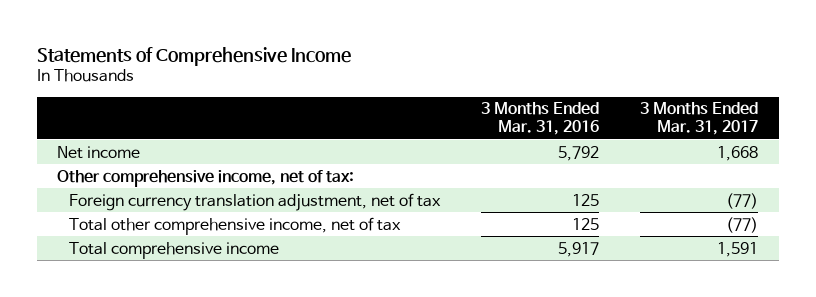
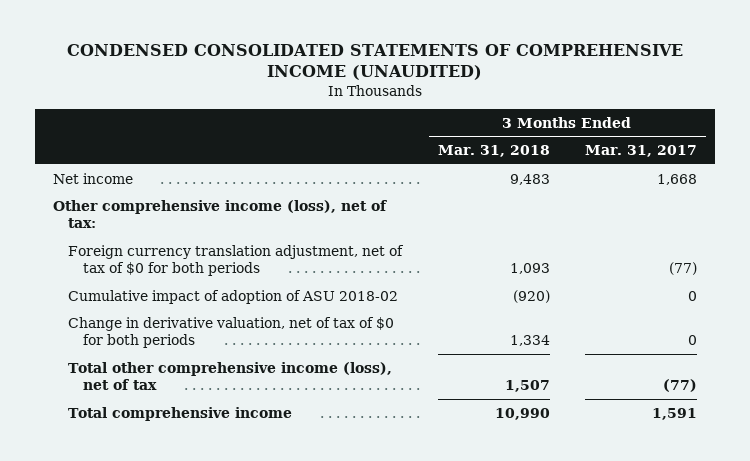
[36,46,351,66] Statements of Comprehensive Income -> [66,44,683,81] CONDENSED CONSOLIDATED STATEMENTS OF COMPREHENSIVE INCOME (UNAUDITED)
[480,102,599,136] 3 Months Ended Mar. 31, 2016 -> none
none -> [437,145,550,158] Mar. 31, 2018
[57,169,355,187] Other comprehensive income, net of tax: -> [52,199,387,229] Other comprehensive income (loss), net of tax:
[68,192,441,211] Foreign currency translation adjustment, net of tax -> [68,244,405,277] Foreign currency translation adjustment, net of tax of $0 for both periods
none -> [68,289,399,304] Cumulative impact of adoption of ASU 2018-02
none -> [68,316,395,349] Change in derivative valuation, net of tax of $0 for both periods
[68,216,401,235] Total other comprehensive income, net of tax -> [68,361,393,391] Total other comprehensive income (loss), net of tax

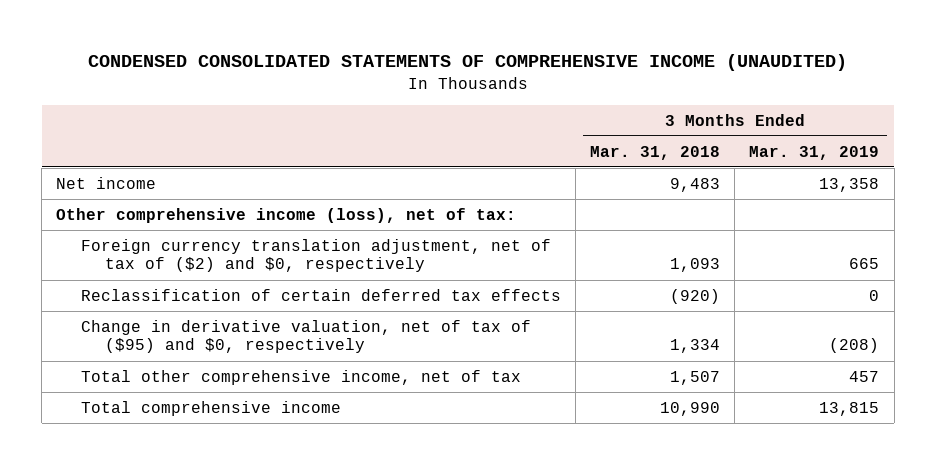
[585,145,698,158] Mar. 31, 2017 -> none
none -> [749,145,880,160] Mar. 31, 2019
[68,289,399,304] Cumulative impact of adoption of ASU 2018-02 -> none
[68,244,405,277] Foreign currency translation adjustment, net of tax of $0 for both periods -> [80,238,551,273] Foreign currency translation adjustment, net of tax of ($2) and $0, respectively
none -> [80,288,561,301] Reclassification of certain deferred tax effects
[68,316,395,349] Change in derivative valuation, net of tax of $0 for both periods -> [80,319,531,354] Change in derivative valuation, net of tax of ($95) and $0, respectively
[68,361,393,391] Total other comprehensive income (loss), net of tax -> [80,369,521,385] Total other comprehensive income, net of tax

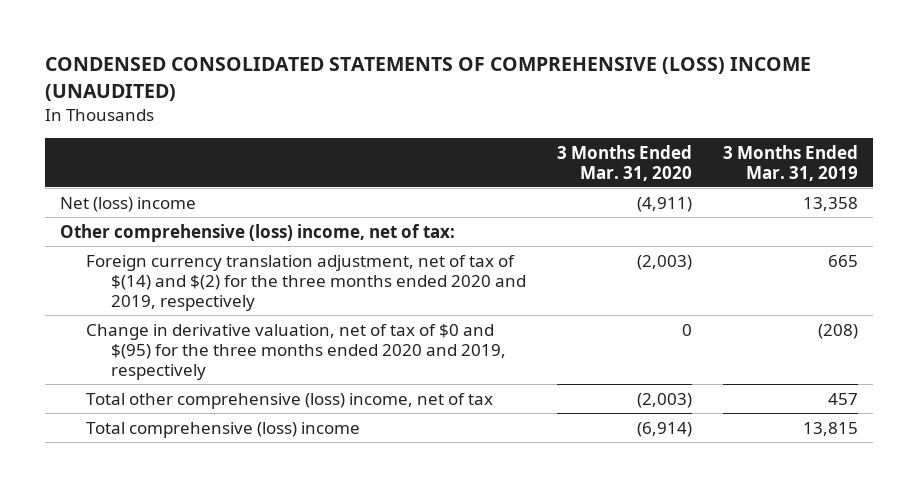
[87,53,847,71] CONDENSED CONSOLIDATED STATEMENTS OF COMPREHENSIVE INCOME (UNAUDITED) -> [44,57,811,101] CONDENSED CONSOLIDATED STATEMENTS OF COMPREHENSIVE (LOSS) INCOME (UNAUDITED)
[590,145,721,160] Mar. 31, 2018 -> none
none -> [557,144,693,181] 3 Months Ended Mar. 31, 2020
[80,288,561,301] Reclassification of certain deferred tax effects -> none
[56,176,157,189] Net income -> [60,196,197,212] Net (loss) income
[56,207,517,223] Other comprehensive income (loss), net of tax: -> [60,223,456,242] Other comprehensive (loss) income, net of tax:
[80,238,551,273] Foreign currency translation adjustment, net of tax of ($2) and $0, respectively -> [85,254,527,311] Foreign currency translation adjustment, net of tax of $(14) and $(2) for the three months ended 2020 and 2019, respectively
[80,319,531,354] Change in derivative valuation, net of tax of ($95) and $0, respectively -> [85,323,507,380] Change in derivative valuation, net of tax of $0 and $(95) for the three months ended 2020 and 2019, respectively
[80,369,521,385] Total other comprehensive income, net of tax -> [85,392,493,409] Total other comprehensive (loss) income, net of tax
[80,400,341,416] Total comprehensive income -> [85,421,360,438] Total comprehensive (loss) income

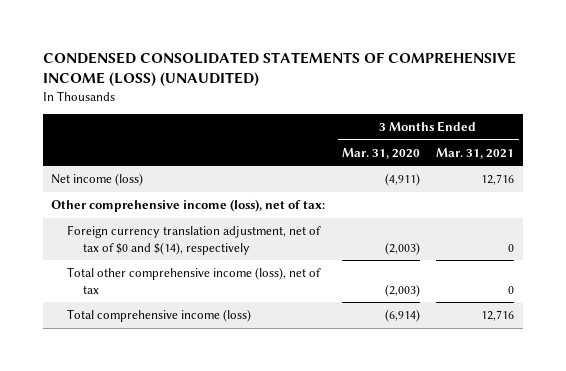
[44,57,811,101] CONDENSED CONSOLIDATED STATEMENTS OF COMPREHENSIVE (LOSS) INCOME (UNAUDITED) -> [42,51,516,88] CONDENSED CONSOLIDATED STATEMENTS OF COMPREHENSIVE INCOME (LOSS) (UNAUDITED)
[722,144,858,181] 3 Months Ended Mar. 31, 2019 -> none
none -> [436,147,515,159] Mar. 31, 2021
[85,323,507,380] Change in derivative valuation, net of tax of $0 and $(95) for the three months ended 2020 and 2019, respectively -> none
[60,196,197,212] Net (loss) income -> [51,173,144,187] Net income (loss)
[60,223,456,242] Other comprehensive (loss) income, net of tax: -> [51,199,326,213] Other comprehensive income (loss), net of tax:
[85,254,527,311] Foreign currency translation adjustment, net of tax of $(14) and $(2) for the three months ended 2020 and 2019, respectively -> [67,225,322,255] Foreign currency translation adjustment, net of tax of $0 and $(14), respectively
[85,392,493,409] Total other comprehensive (loss) income, net of tax -> [67,267,322,294] Total other comprehensive income (loss), net of tax
[85,421,360,438] Total comprehensive (loss) income -> [67,309,252,323] Total comprehensive income (loss)

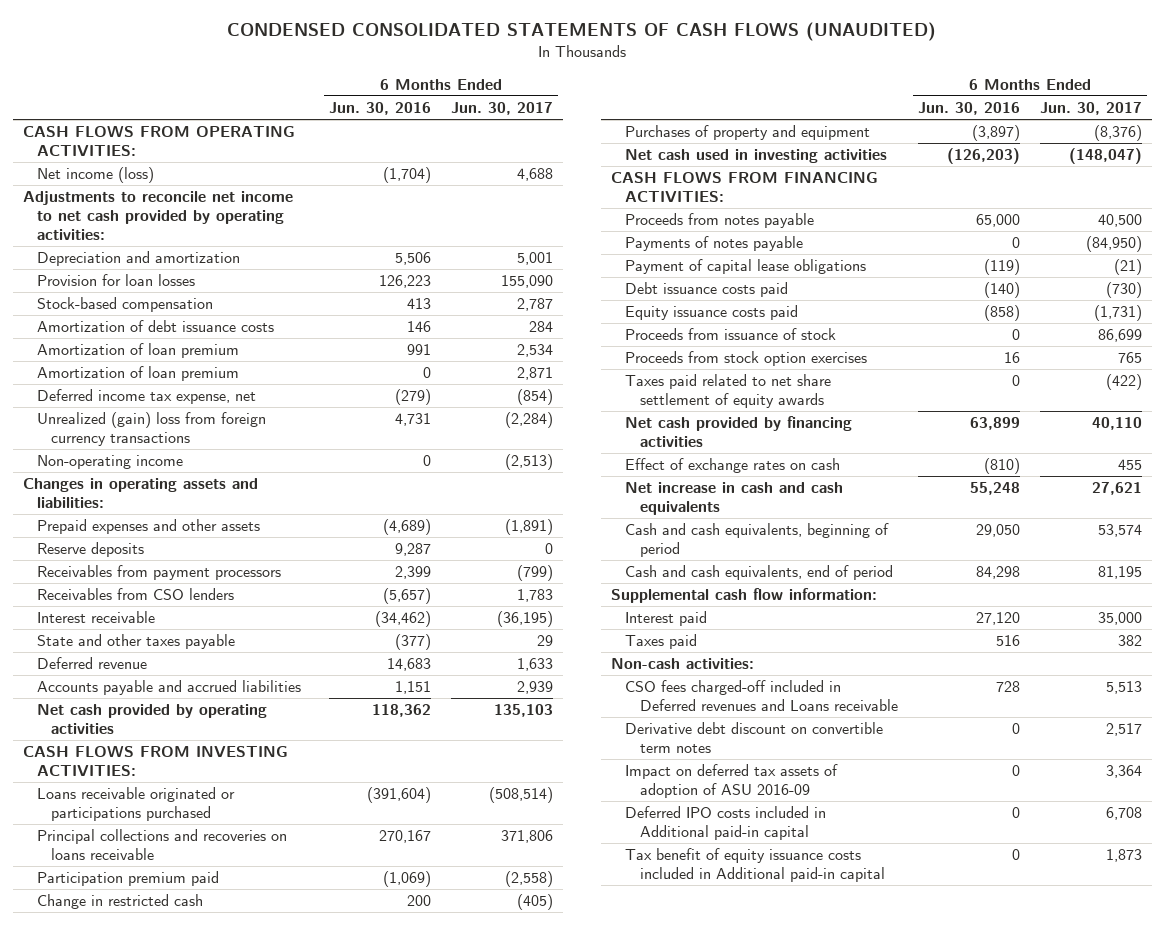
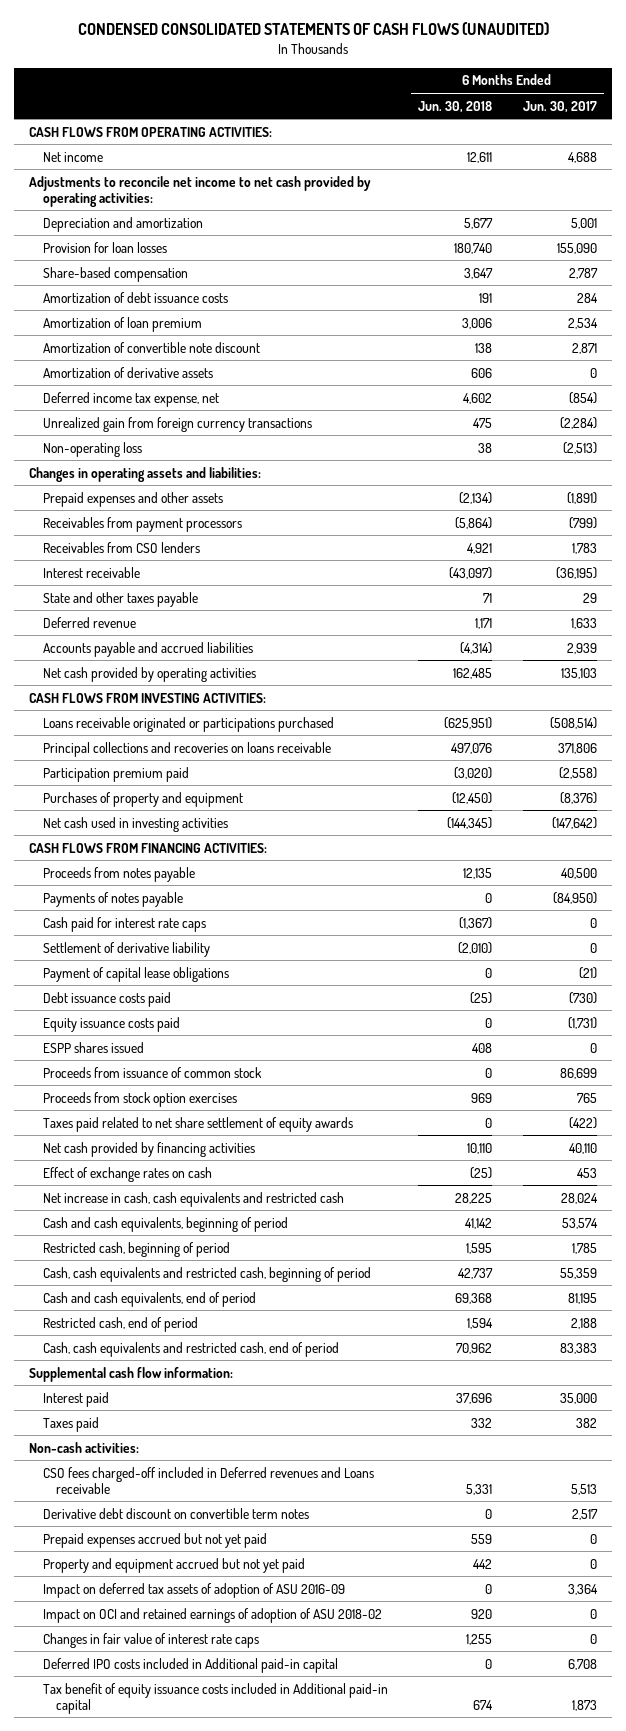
[329,101,432,115] Jun. 30, 2016 -> none
none -> [418,100,493,113] Jun. 30, 2018
[36,167,154,184] Net income (loss) -> [42,151,103,162] Net income
[36,297,213,313] Stock-based compensation -> [42,266,188,282] Share-based compensation
[36,366,239,382] Amortization of loan premium -> [42,341,260,353] Amortization of convertible note discount
none -> [42,366,213,378] Amortization of derivative assets
[36,412,266,446] Unrealized (gain) loss from foreign currency transactions -> [42,416,312,432] Unrealized gain from foreign currency transactions
[36,455,183,470] Non-operating income -> [42,441,142,457] Non-operating loss
[36,542,144,558] Reserve deposits -> none
[36,894,203,910] Change in restricted cash -> none
[1068,148,1142,165] (148,047) -> [551,816,597,829] (147,642)
none -> [42,916,206,932] Cash paid for interest rate caps
none -> [42,941,210,957] Settlement of derivative liability
none -> [42,1041,144,1053] ESPP shares issued
[625,328,837,341] Proceeds from issuance of stock -> [42,1066,262,1078] Proceeds from issuance of common stock
[1117,459,1142,471] 455 -> [576,1167,597,1178] 453
[625,482,844,515] Net increase in cash and cash equivalents -> [42,1191,344,1207] Net increase in cash, cash equivalents and restricted cash
[1091,482,1142,496] 27,621 -> [560,1192,598,1204] 28,024
none -> [42,1241,230,1257] Restricted cash, beginning of period
none -> [42,1266,371,1282] Cash, cash equivalents and restricted cash, beginning of period
none -> [42,1316,198,1332] Restricted cash, end of period
none -> [42,1341,339,1357] Cash, cash equivalents and restricted cash, end of period
none -> [42,1532,267,1548] Prepaid expenses accrued but not yet paid
none -> [42,1557,305,1573] Property and equipment accrued but not yet paid
none -> [42,1607,382,1623] Impact on OCI and retained earnings of adoption of ASU 2018-02
none -> [42,1632,259,1648] Changes in fair value of interest rate caps

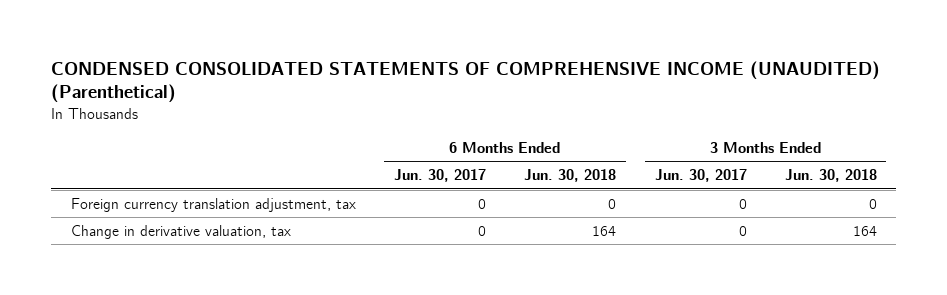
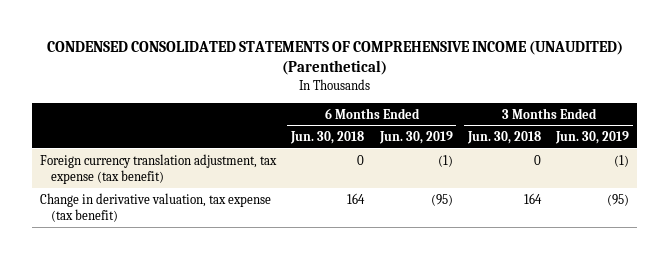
[393,169,486,183] Jun. 30, 2017 -> none
[654,169,747,183] Jun. 30, 2017 -> none
none -> [378,131,453,145] Jun. 30, 2019
none -> [555,131,630,145] Jun. 30, 2019
[70,197,356,212] Foreign currency translation adjustment, tax -> [39,153,277,185] Foreign currency translation adjustment, tax expense (tax benefit)
[70,224,291,239] Change in derivative valuation, tax -> [39,192,271,223] Change in derivative valuation, tax expense (tax benefit)

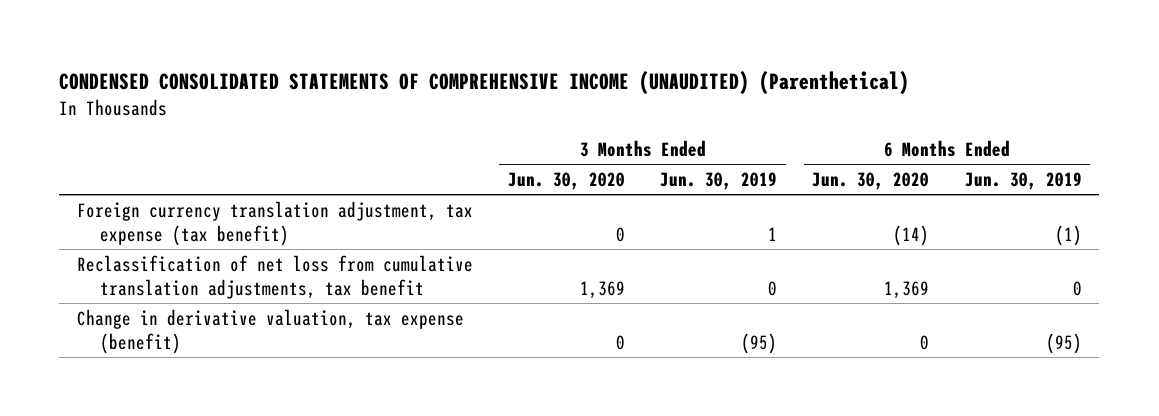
[290,131,365,145] Jun. 30, 2018 -> none
[467,131,542,145] Jun. 30, 2018 -> none
none -> [508,172,626,191] Jun. 30, 2020
none -> [812,172,930,191] Jun. 30, 2020
[614,154,630,167] (1) -> [768,226,778,241] 1
none -> [76,254,473,299] Reclassification of net loss from cumulative translation adjustments, tax benefit
[39,192,271,223] Change in derivative valuation, tax expense (tax benefit) -> [76,308,464,354] Change in derivative valuation, tax expense (benefit)

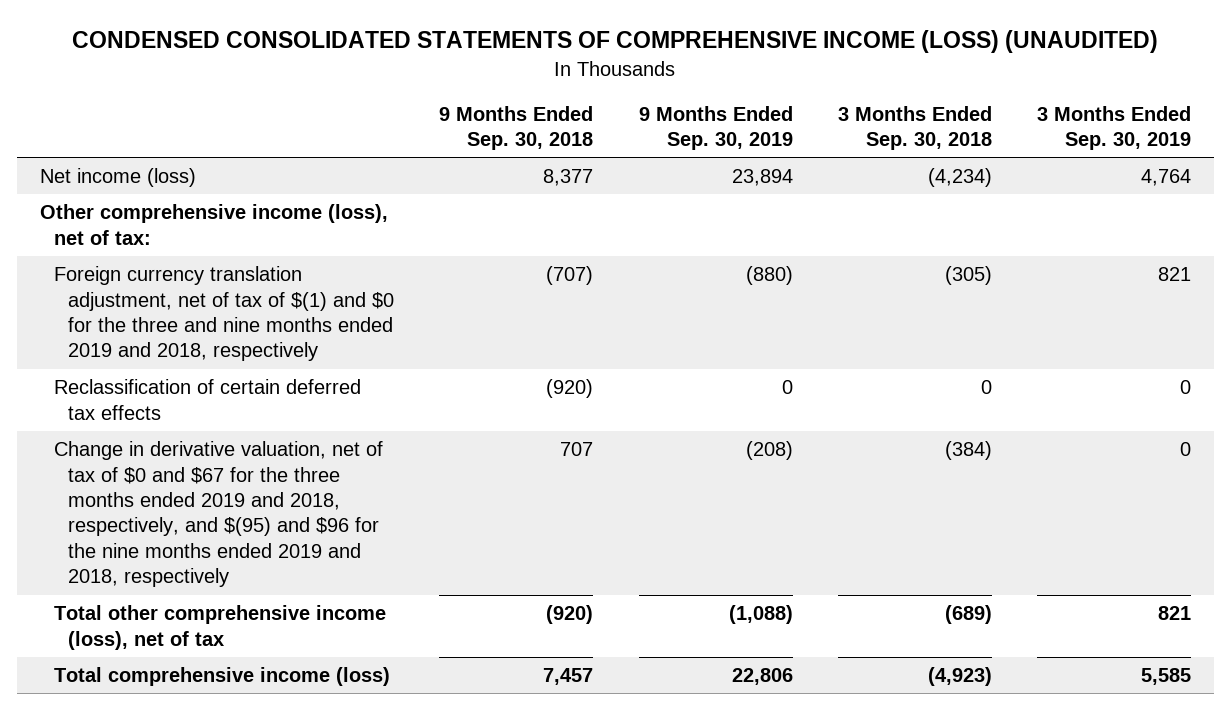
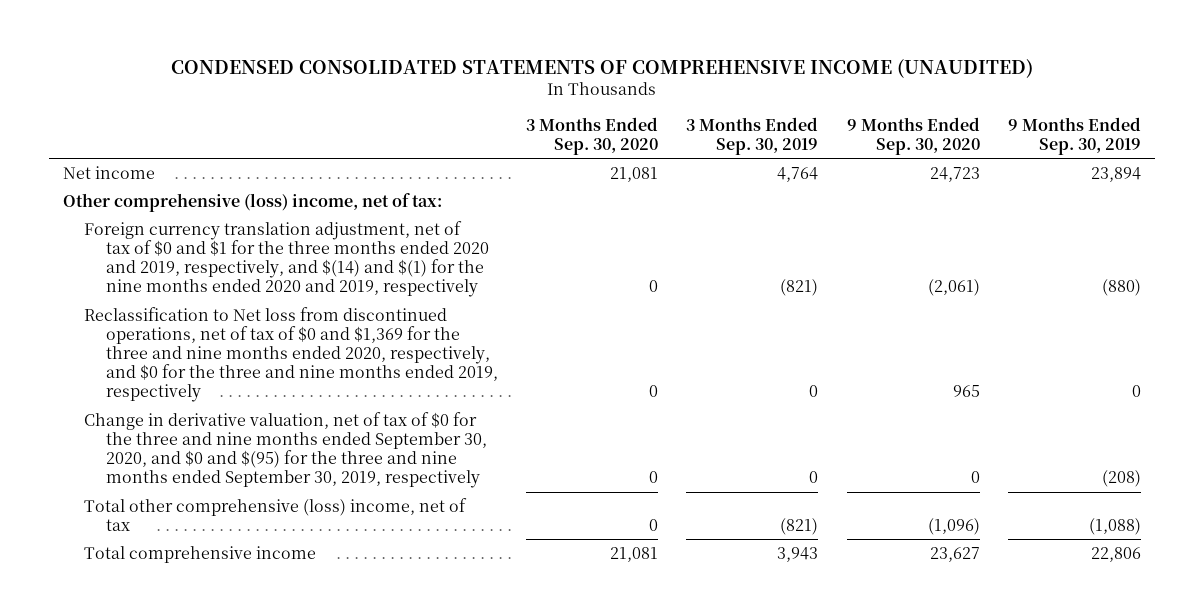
[72,30,1159,54] CONDENSED CONSOLIDATED STATEMENTS OF COMPREHENSIVE INCOME (LOSS) (UNAUDITED) -> [170,58,1033,78] CONDENSED CONSOLIDATED STATEMENTS OF COMPREHENSIVE INCOME (UNAUDITED)
[439,105,594,151] 9 Months Ended Sep. 30, 2018 -> none
[838,105,993,151] 3 Months Ended Sep. 30, 2018 -> none
none -> [526,116,659,156] 3 Months Ended Sep. 30, 2020
none -> [846,116,980,156] 9 Months Ended Sep. 30, 2020
[53,379,361,420] Reclassification of certain deferred tax effects -> none
[39,168,196,188] Net income (loss) -> [62,165,155,179] Net income
[39,204,388,245] Other comprehensive income (loss), net of tax: -> [62,192,442,212] Other comprehensive (loss) income, net of tax:
[53,266,394,362] Foreign currency translation adjustment, net of tax of $(1) and $0 for the three and nine months ended 2019 and 2018, respectively -> [84,220,489,298] Foreign currency translation adjustment, net of tax of $0 and $1 for the three months ended 2020 and 2019, respectively, and $(14) and $(1) for the nine months ended 2020 and 2019, respectively
[1158,267,1192,282] 821 -> [780,279,819,297] (821)
none -> [84,306,498,403] Reclassification to Net loss from discontinued operations, net of tax of $0 and $1,369 for the three and nine months ended 2020, respectively, and $0 for the three and nine months ended 2019, respectively
[53,441,383,588] Change in derivative valuation, net of tax of $0 and $67 for the three months ended 2019 and 2018, respectively, and $(95) and $96 for the nine months ended 2019 and 2018, respectively -> [84,411,487,489] Change in derivative valuation, net of tax of $0 for the three and nine months ended September 30, 2020, and $0 and $(95) for the three and nine months ended September 30, 2019, respectively
[53,605,386,650] Total other comprehensive income (loss), net of tax -> [84,497,468,532] Total other comprehensive (loss) income, net of tax
[1158,606,1192,621] 821 -> [780,518,819,536] (821)
[53,667,390,687] Total comprehensive income (loss) -> [84,545,317,563] Total comprehensive income
[1141,668,1192,686] 5,585 -> [777,546,819,562] 3,943

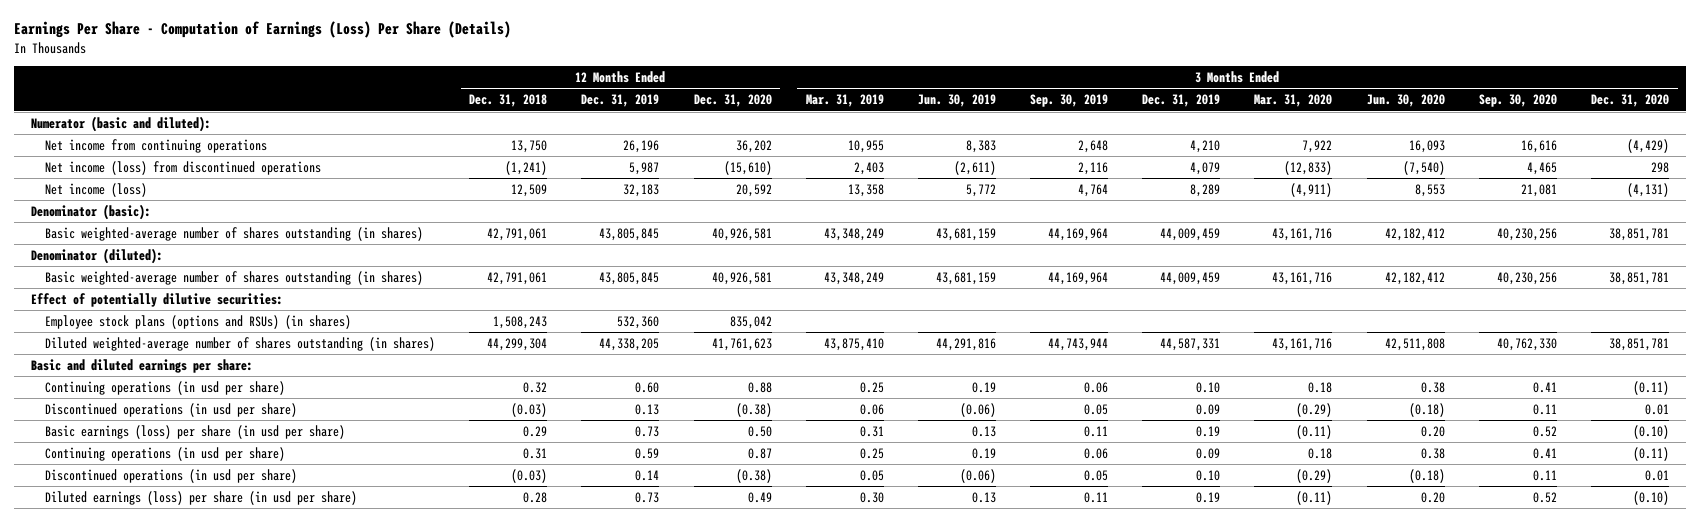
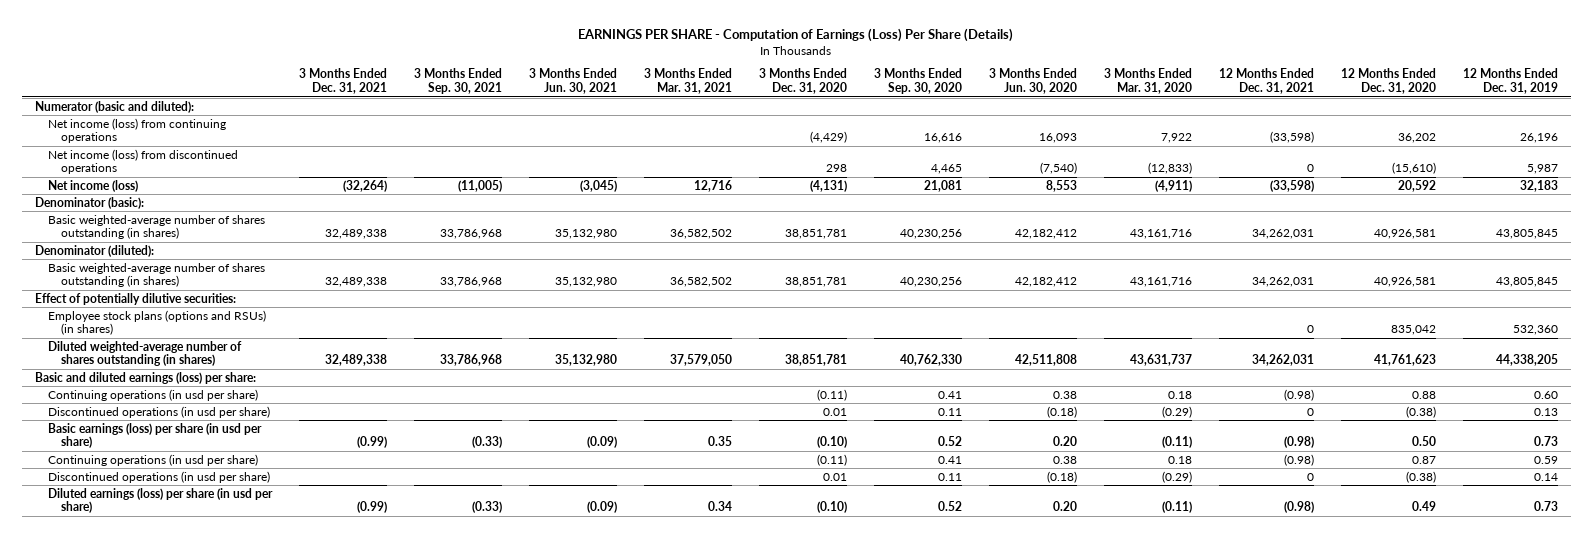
[13,21,511,39] Earnings Per Share - Computation of Earnings (Loss) Per Share (Details) -> [578,28,1014,43] EARNINGS PER SHARE - Computation of Earnings (Loss) Per Share (Details)
[469,94,548,108] Dec. 31, 2018 -> none
[805,94,884,108] Mar. 31, 2019 -> none
[917,94,996,108] Jun. 30, 2019 -> none
[1030,94,1109,108] Sep. 30, 2019 -> none
[1142,94,1221,108] Dec. 31, 2019 -> none
none -> [298,68,387,95] 3 Months Ended Dec. 31, 2021
none -> [413,68,502,95] 3 Months Ended Sep. 30, 2021
none -> [528,68,617,95] 3 Months Ended Jun. 30, 2021
none -> [643,68,732,95] 3 Months Ended Mar. 31, 2021
none -> [1218,68,1314,95] 12 Months Ended Dec. 31, 2021
[45,138,268,153] Net income from continuing operations -> [48,117,227,144] Net income (loss) from continuing operations
[1272,337,1333,351] 43,161,716 -> [1129,354,1192,367] 43,631,737
[30,358,253,373] Basic and diluted earnings per share: -> [35,371,257,384] Basic and diluted earnings (loss) per share:

